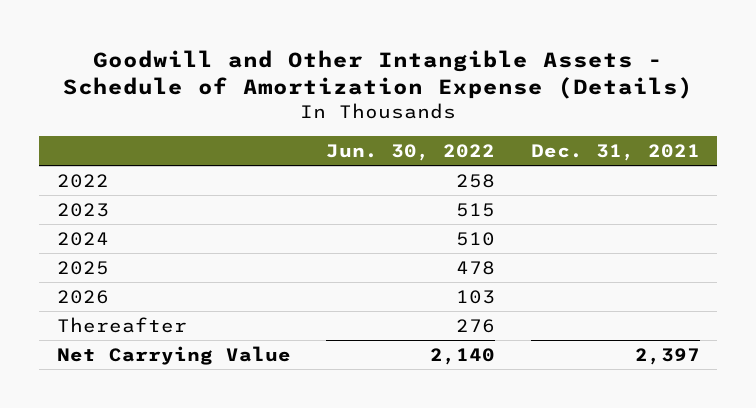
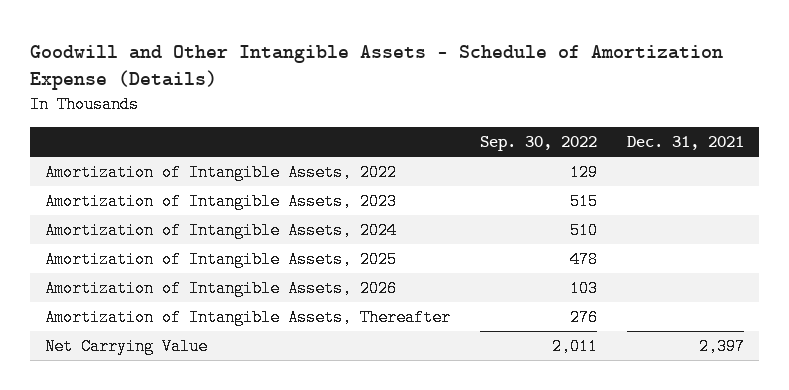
[326,144,496,162] Jun. 30, 2022 -> none
none -> [480,135,598,151] Sep. 30, 2022
[56,173,109,188] 2022 -> [45,164,398,182] Amortization of Intangible Assets, 2022
[56,202,109,217] 2023 -> [45,193,398,211] Amortization of Intangible Assets, 2023
[56,231,109,246] 2024 -> [45,222,398,240] Amortization of Intangible Assets, 2024
[56,260,109,275] 2025 -> [45,251,398,269] Amortization of Intangible Assets, 2025
[56,289,109,304] 2026 -> [45,280,398,298] Amortization of Intangible Assets, 2026
[56,316,187,333] Thereafter -> [45,309,452,327] Amortization of Intangible Assets, Thereafter

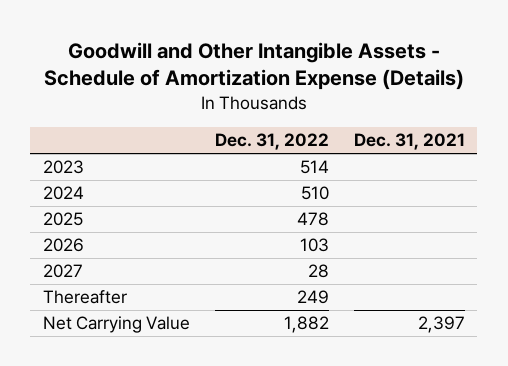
[480,135,598,151] Sep. 30, 2022 -> none
none -> [214,133,329,151] Dec. 31, 2022
[45,164,398,182] Amortization of Intangible Assets, 2022 -> none
[45,309,452,327] Amortization of Intangible Assets, Thereafter -> none
[45,193,398,211] Amortization of Intangible Assets, 2023 -> [42,160,84,175] 2023
[45,222,398,240] Amortization of Intangible Assets, 2024 -> [42,186,84,201] 2024
[45,251,398,269] Amortization of Intangible Assets, 2025 -> [42,212,83,227] 2025
[45,280,398,298] Amortization of Intangible Assets, 2026 -> [42,238,84,253] 2026
none -> [42,264,83,279] 2027
none -> [42,290,127,305] Thereafter

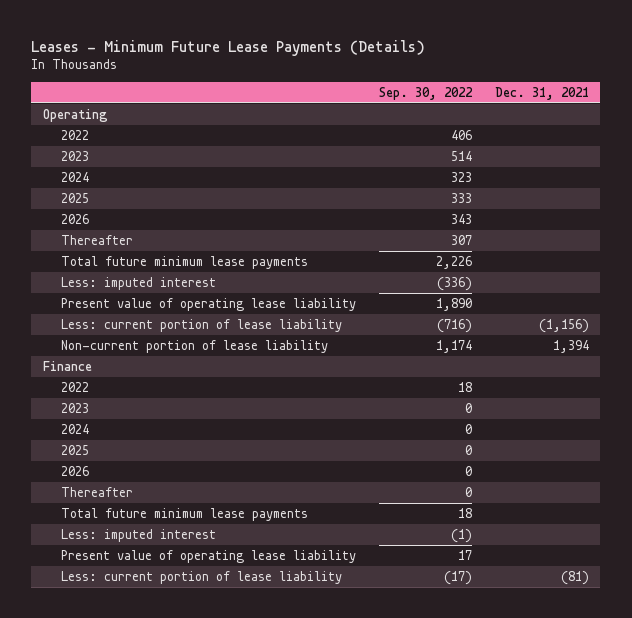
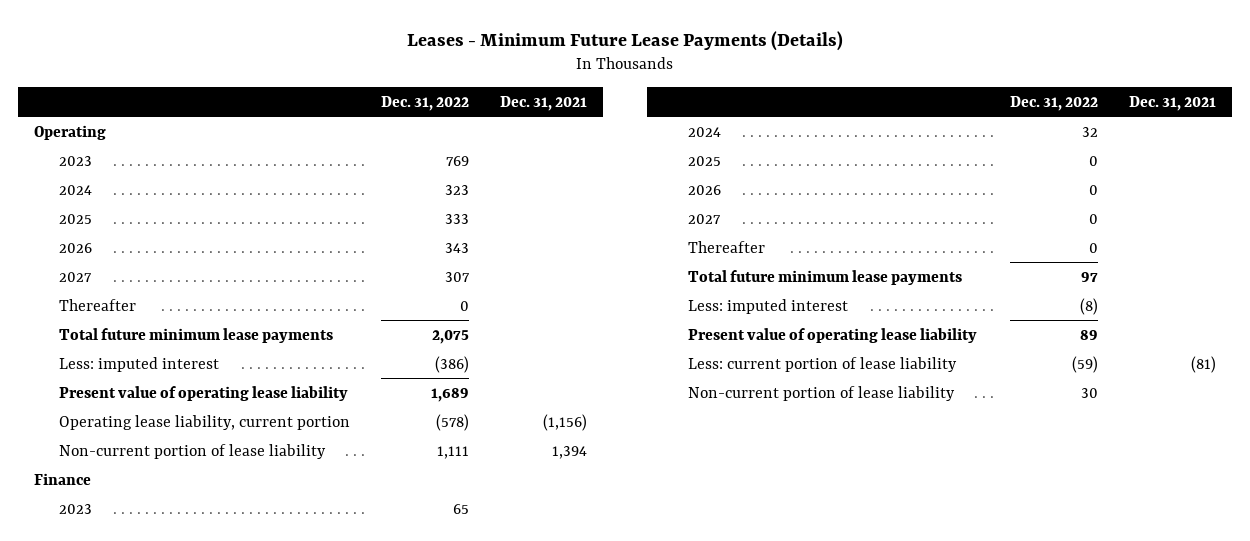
[378,86,473,100] Sep. 30, 2022 -> none
none -> [381,95,470,111] Dec. 31, 2022
[60,129,89,140] 2022 -> none
none -> [58,271,92,282] 2027
[60,318,342,332] Less: current portion of lease liability -> [58,414,350,430] Operating lease liability, current portion
[60,381,89,392] 2022 -> none
none -> [687,213,721,224] 2027
none -> [687,385,955,401] Non-current portion of lease liability

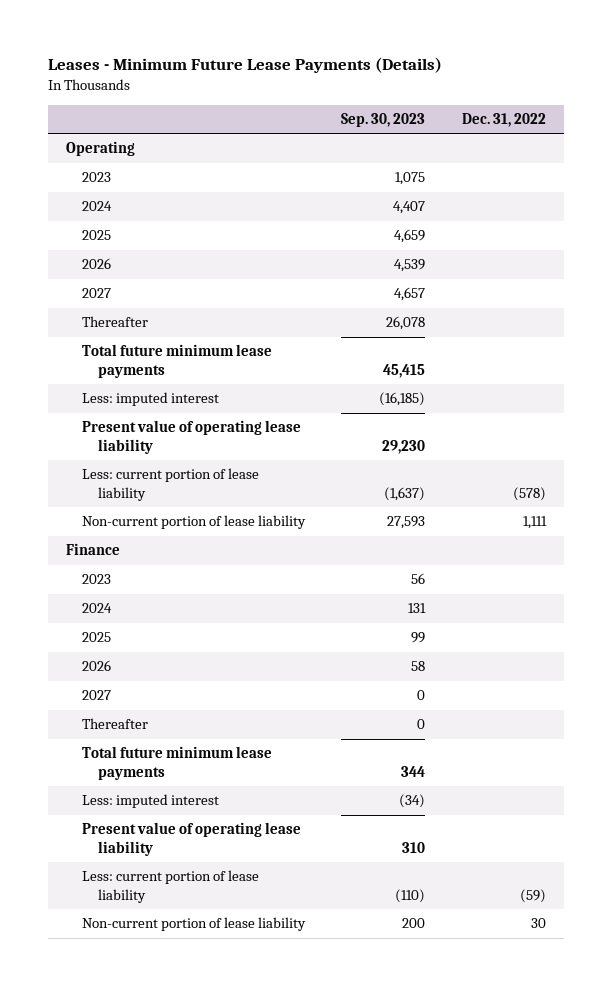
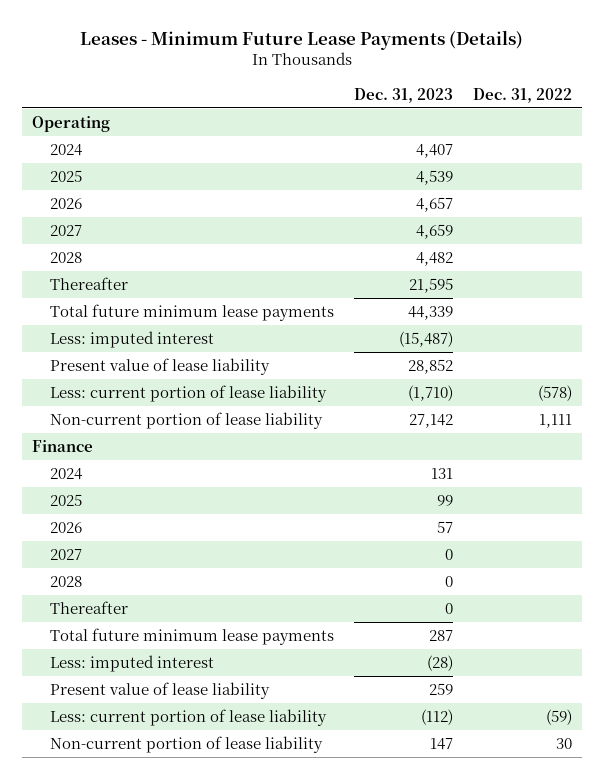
[341,112,426,127] Sep. 30, 2023 -> none
none -> [353,87,453,103] Dec. 31, 2023
[81,172,111,183] 2023 -> none
none -> [49,252,82,264] 2028
[81,420,301,455] Present value of operating lease liability -> [49,358,270,376] Present value of lease liability
[81,574,111,585] 2023 -> none
none -> [49,576,82,588] 2028
[81,822,301,857] Present value of operating lease liability -> [49,682,270,700] Present value of lease liability

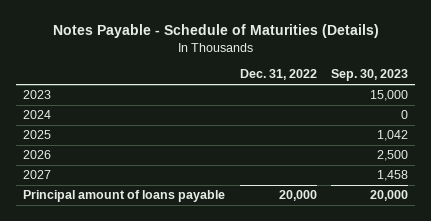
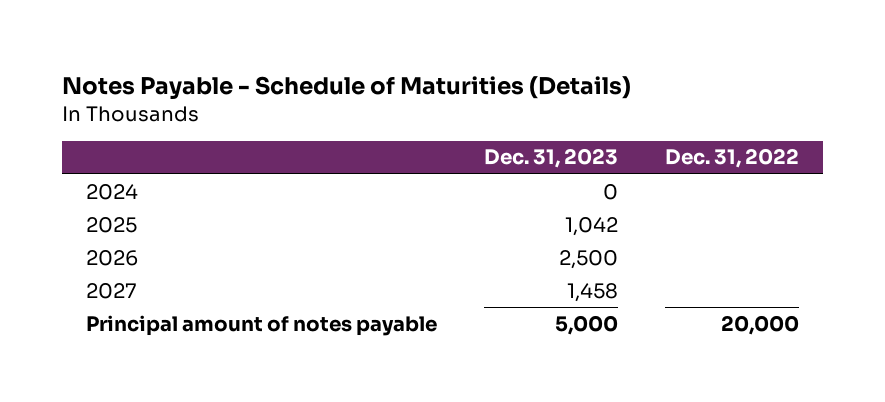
[330,69,408,82] Sep. 30, 2023 -> none
none -> [484,148,619,169] Dec. 31, 2023
[23,90,52,100] 2023 -> none
[23,190,226,203] Principal amount of loans payable -> [85,314,437,336] Principal amount of notes payable

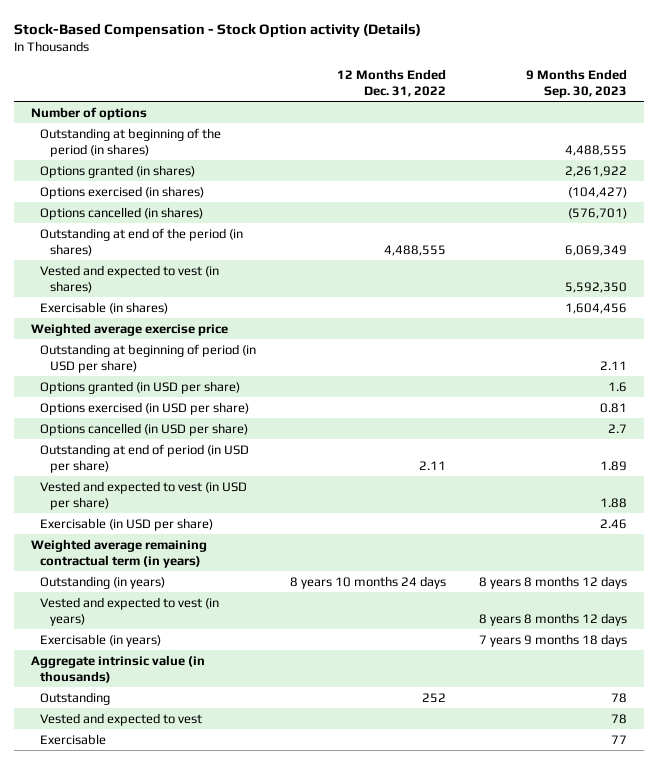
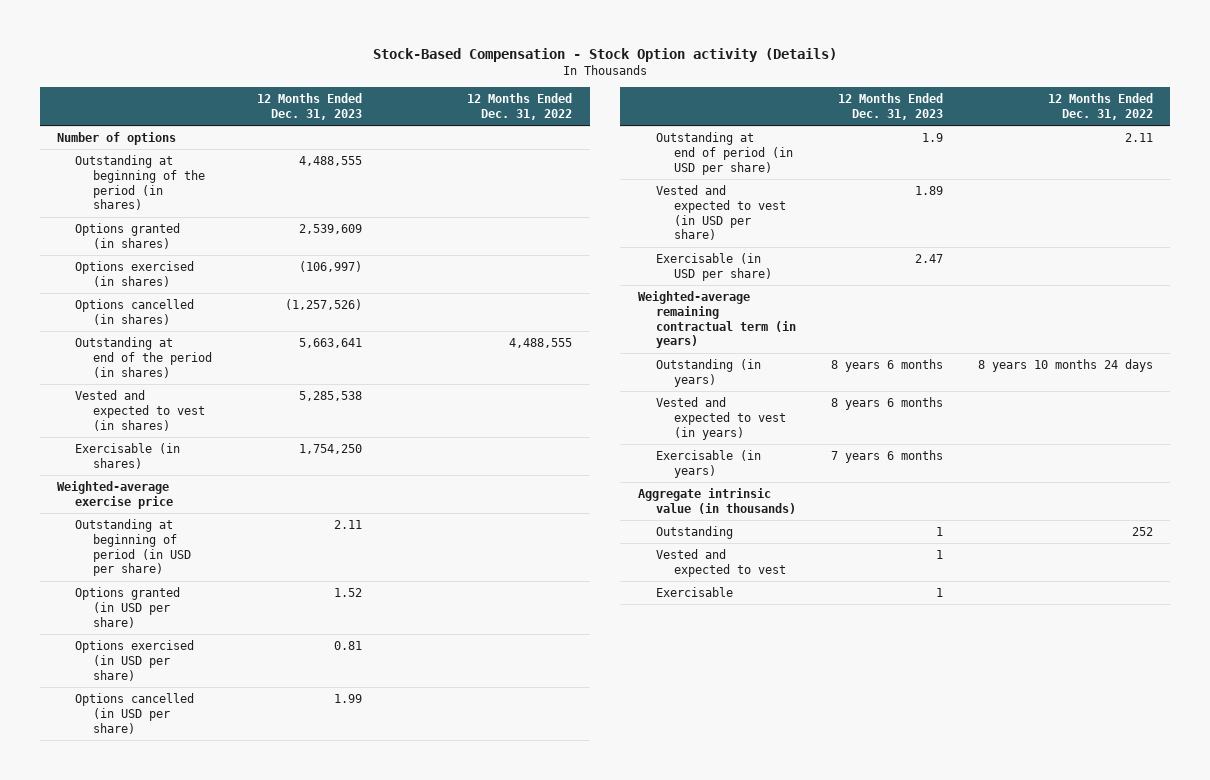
[525,68,627,98] 9 Months Ended Sep. 30, 2023 -> none
none -> [257,93,363,121] 12 Months Ended Dec. 31, 2023
[30,322,228,336] Weighted average exercise price -> [57,481,174,509] Weighted-average exercise price
[30,538,207,568] Weighted average remaining contractual term (in years) -> [637,291,796,349] Weighted-average remaining contractual term (in years)

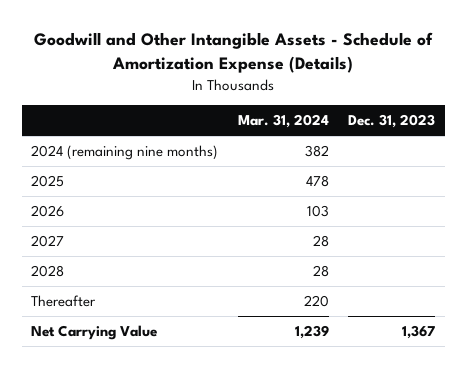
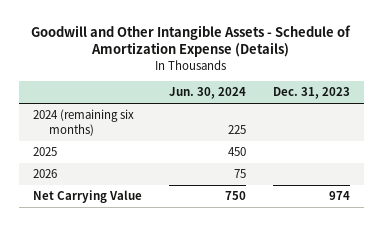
[237,114,329,129] Mar. 31, 2024 -> none
none -> [168,87,246,100] Jun. 30, 2024
[31,145,219,161] 2024 (remaining nine months) -> [32,109,134,136] 2024 (remaining six months)
[31,235,65,248] 2027 -> none
[31,265,65,278] 2028 -> none
[31,295,97,308] Thereafter -> none
[402,325,436,340] 1,367 -> [329,191,351,201] 974

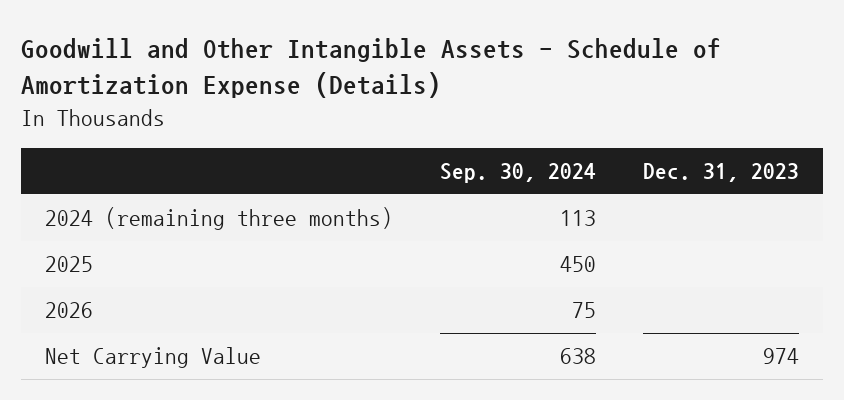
[168,87,246,100] Jun. 30, 2024 -> none
none -> [439,163,596,184] Sep. 30, 2024
[32,109,134,136] 2024 (remaining six months) -> [44,207,393,231] 2024 (remaining three months)

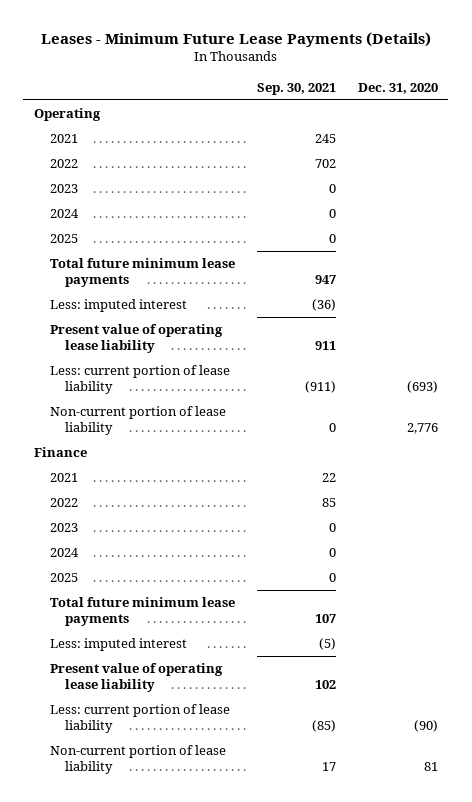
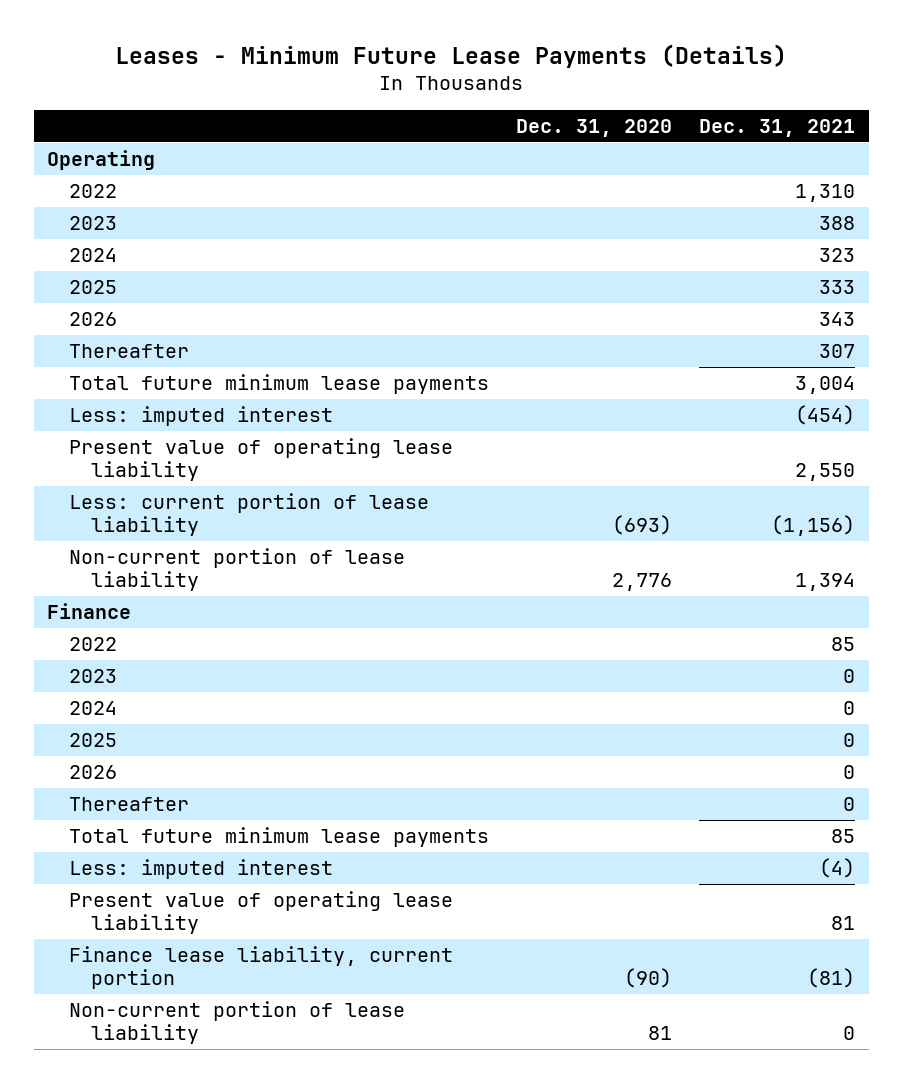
[256,82,336,95] Sep. 30, 2021 -> none
none -> [699,118,856,137] Dec. 31, 2021
[49,134,78,144] 2021 -> none
none -> [69,312,118,327] 2026
none -> [69,344,190,359] Thereafter
[49,473,78,483] 2021 -> none
none -> [69,765,118,780] 2026
none -> [69,797,190,812] Thereafter
[49,704,230,733] Less: current portion of lease liability -> [69,946,454,989] Finance lease liability, current portion

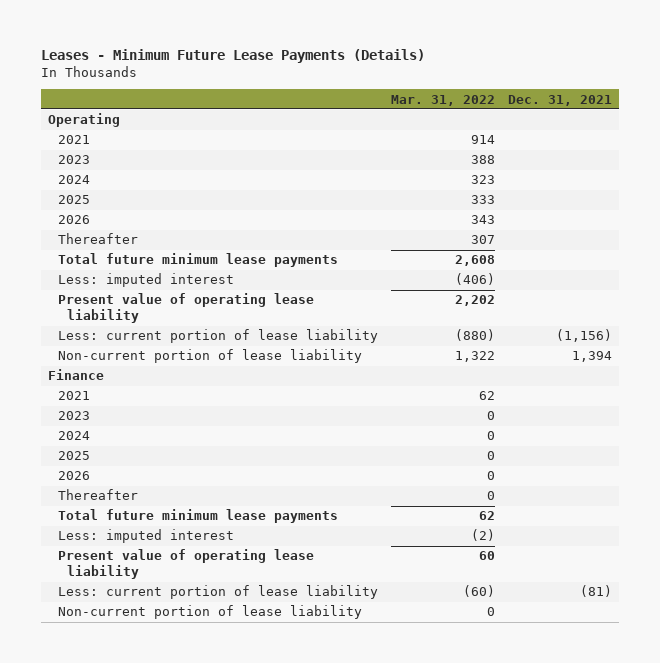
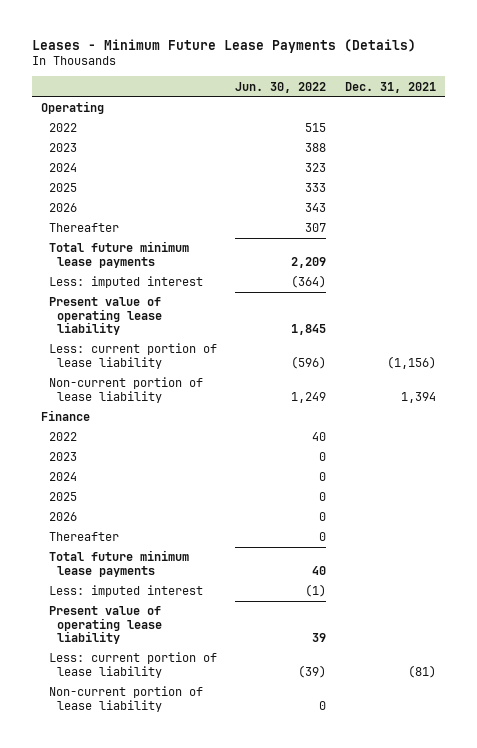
[390,94,495,106] Mar. 31, 2022 -> none
none -> [235,81,327,93] Jun. 30, 2022
[57,135,90,145] 2021 -> [49,123,78,133] 2022
[57,391,90,401] 2021 -> [49,432,78,442] 2022

